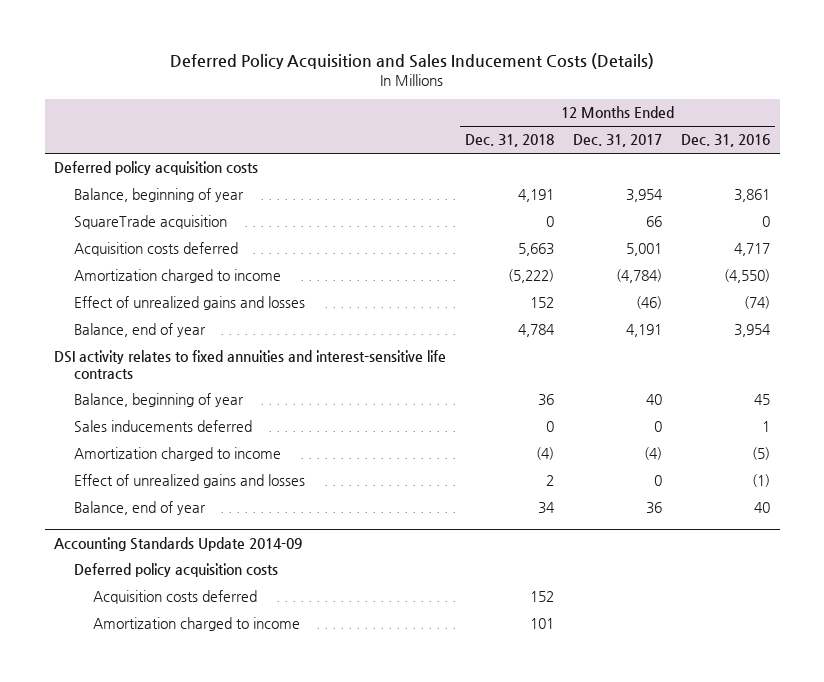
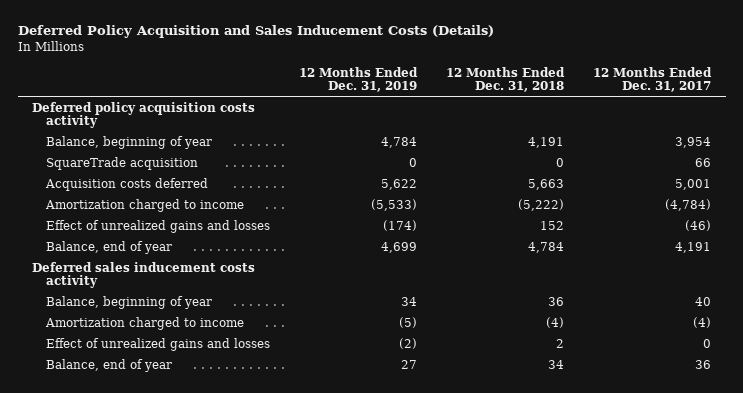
[681,134,771,148] Dec. 31, 2016 -> none
none -> [299,66,419,93] 12 Months Ended Dec. 31, 2019
[54,161,259,176] Deferred policy acquisition costs -> [32,101,256,128] Deferred policy acquisition costs activity
[54,350,447,379] DSI activity relates to fixed annuities and interest-sensitive life contracts -> [32,261,256,288] Deferred sales inducement costs activity
[73,420,252,433] Sales inducements deferred -> none
[54,536,303,551] Accounting Standards Update 2014-09 -> none
[73,563,278,578] Deferred policy acquisition costs -> none
[93,590,258,605] Acquisition costs deferred -> none
[93,617,301,632] Amortization charged to income -> none

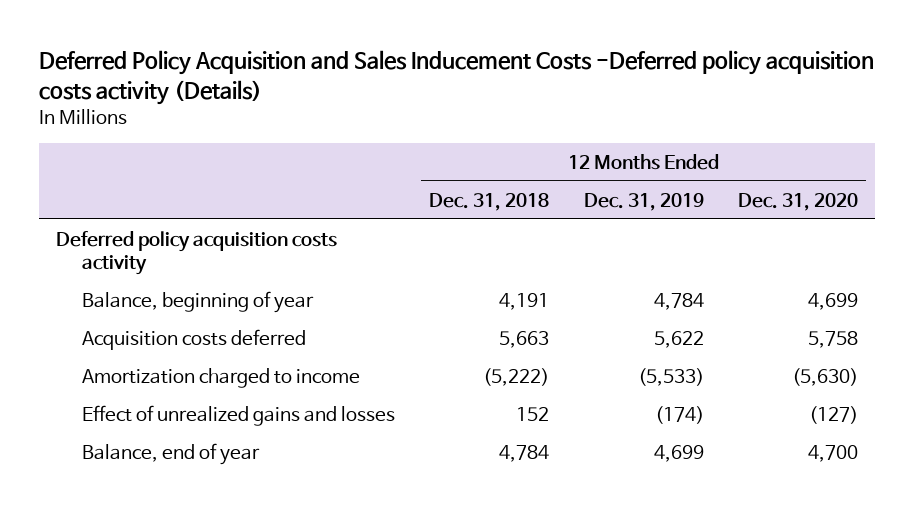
[17,25,494,39] Deferred Policy Acquisition and Sales Inducement Costs (Details) -> [38,50,874,105] Deferred Policy Acquisition and Sales Inducement Costs -Deferred policy acquisition costs activity (Details)
[593,66,713,93] 12 Months Ended Dec. 31, 2017 -> none
none -> [737,192,858,211] Dec. 31, 2020
[46,156,199,170] SquareTrade acquisition -> none
[32,261,256,288] Deferred sales inducement costs activity -> none
[46,295,213,309] Balance, beginning of year -> none
[45,316,245,330] Amortization charged to income -> none
[46,337,271,351] Effect of unrealized gains and losses -> none
[46,358,173,372] Balance, end of year -> none

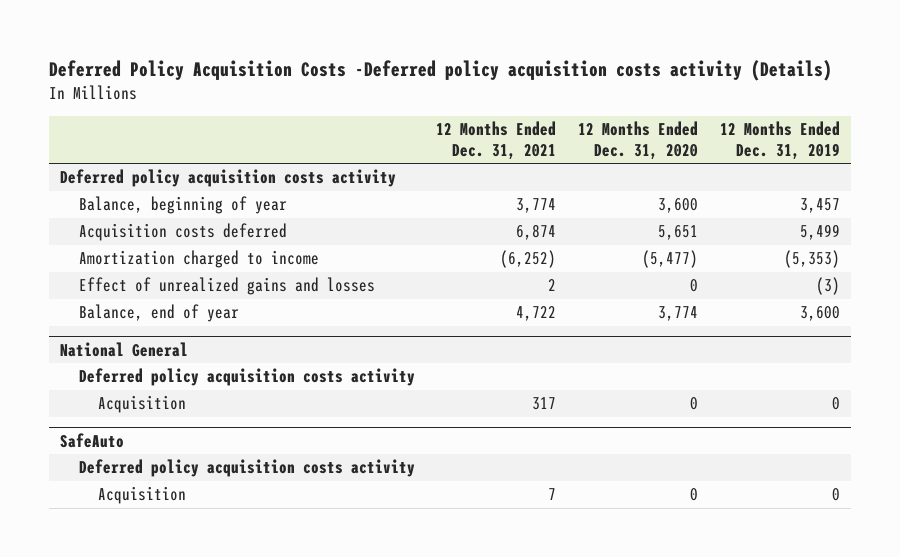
[38,50,874,105] Deferred Policy Acquisition and Sales Inducement Costs -Deferred policy acquisition costs activity (Details) -> [48,59,832,81] Deferred Policy Acquisition Costs -Deferred policy acquisition costs activity (Details)
[429,192,550,211] Dec. 31, 2018 -> none
none -> [436,121,557,161] 12 Months Ended Dec. 31, 2021
[653,292,704,310] 4,784 -> [800,198,841,214] 3,457
[807,292,858,310] 4,699 -> [658,198,699,214] 3,600
[653,330,704,348] 5,622 -> [800,224,841,241] 5,499
[807,330,858,348] 5,758 -> [658,225,699,241] 5,651
[637,367,704,386] (5,533) -> [784,250,841,269] (5,353)
[791,367,858,386] (5,630) -> [642,250,699,269] (5,477)
[654,405,704,424] (174) -> [816,277,841,296] (3)
[808,405,858,424] (127) -> [690,279,699,293] 0
[653,444,704,462] 4,699 -> [800,306,841,322] 3,600
[807,444,858,462] 4,700 -> [658,306,699,322] 3,774
none -> [59,341,188,357] National General
none -> [78,368,415,387] Deferred policy acquisition costs activity
none -> [97,395,186,414] Acquisition
none -> [59,432,124,448] SafeAuto
none -> [78,459,415,478] Deferred policy acquisition costs activity
none -> [97,486,186,505] Acquisition

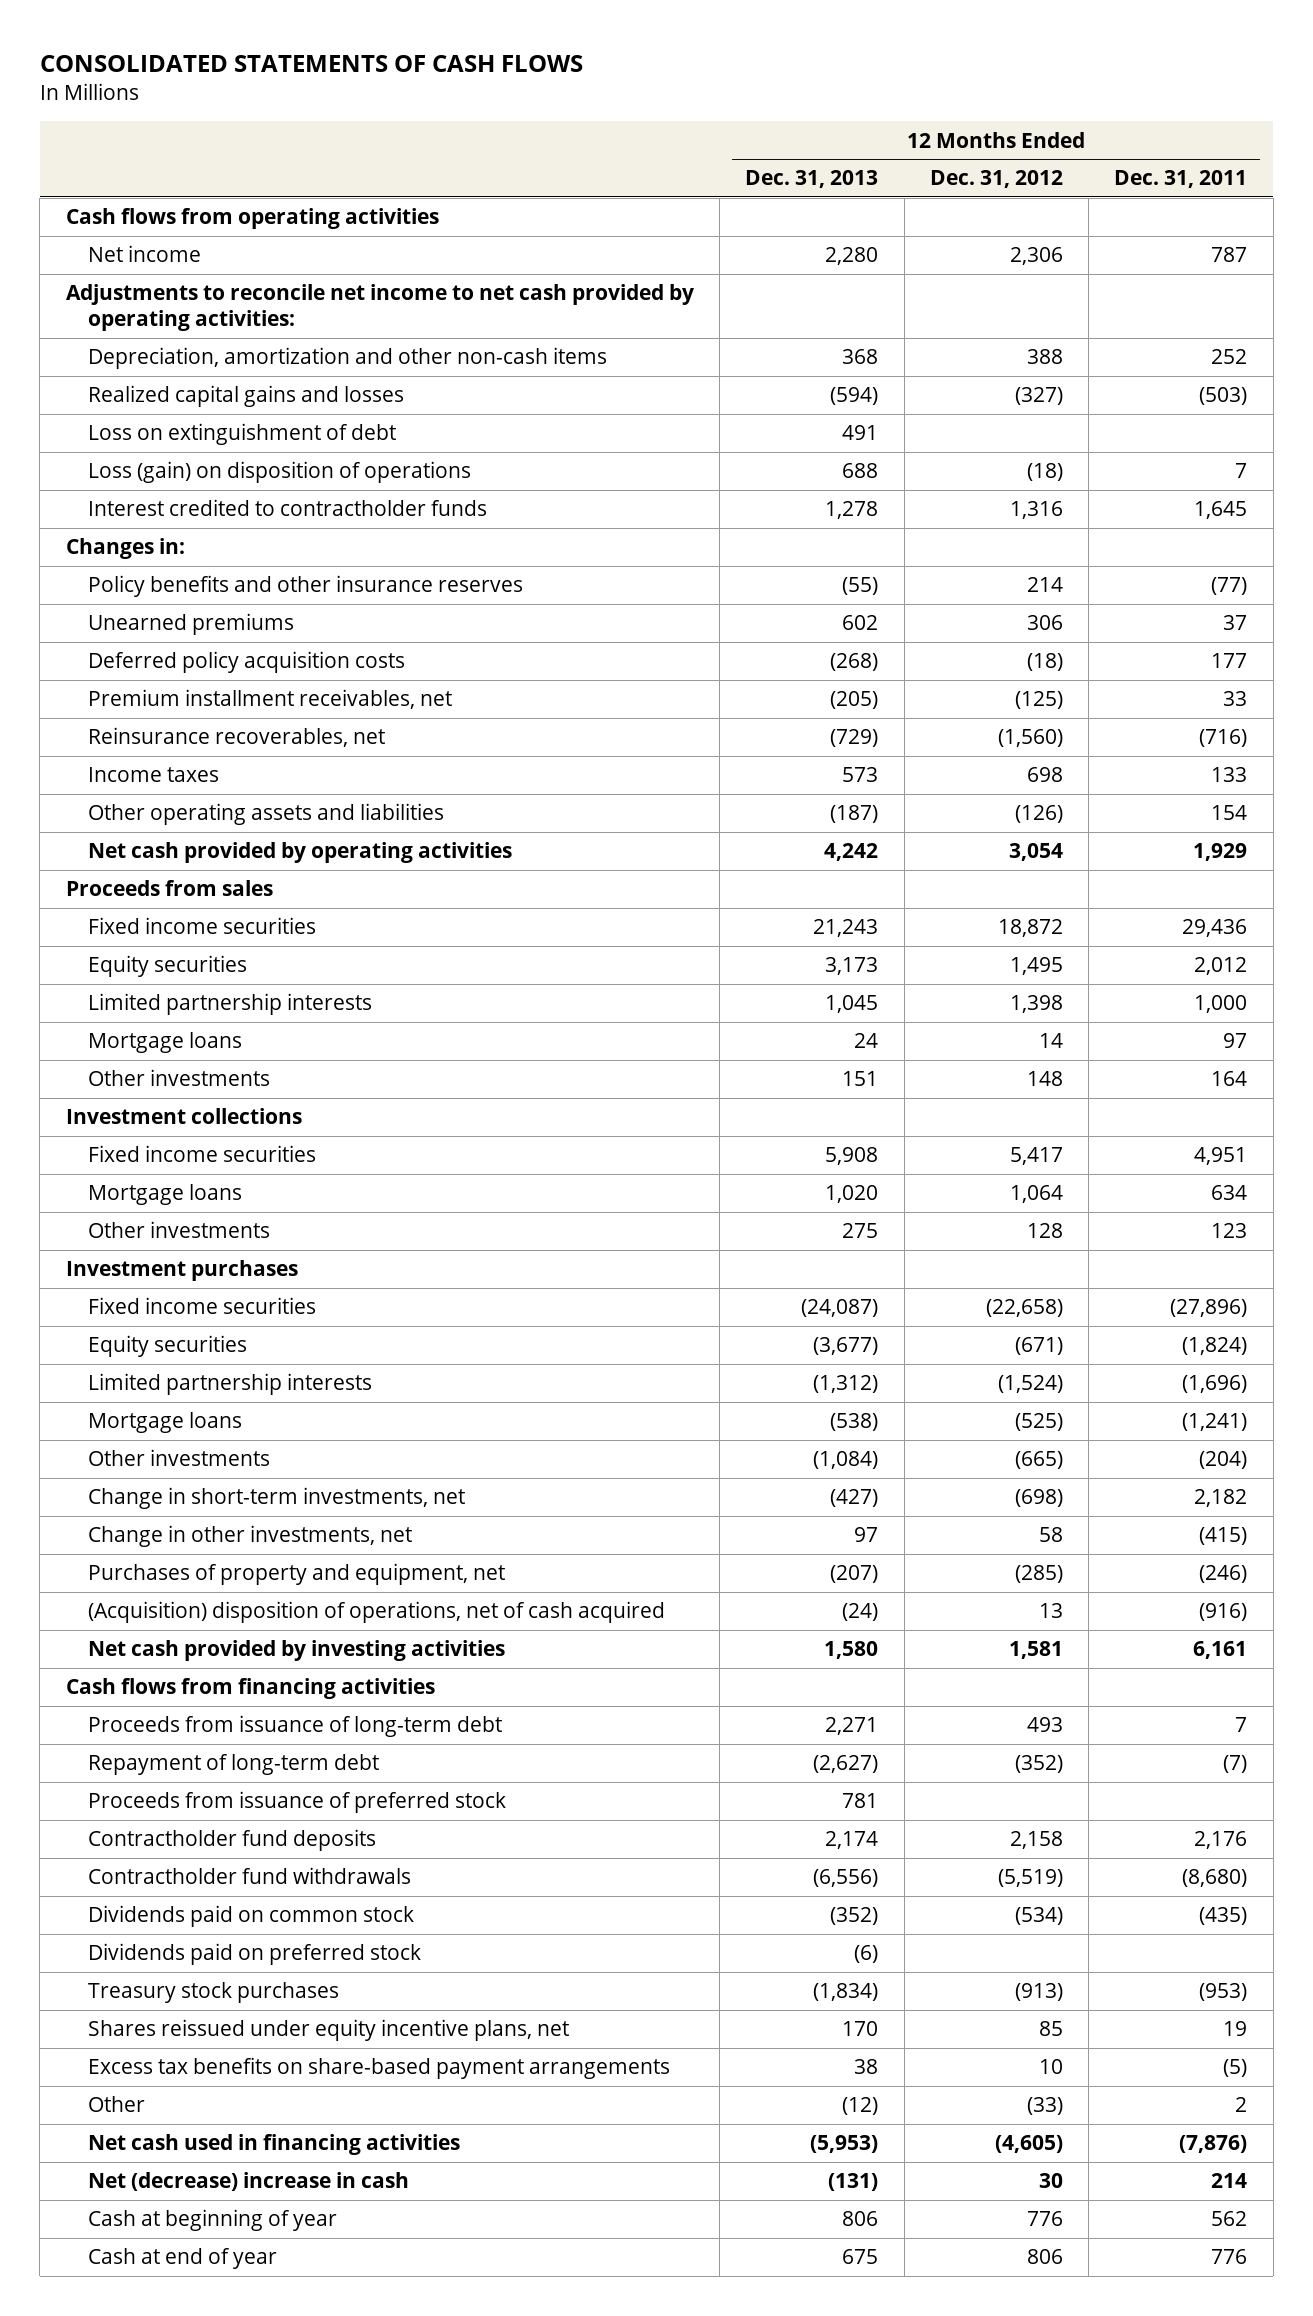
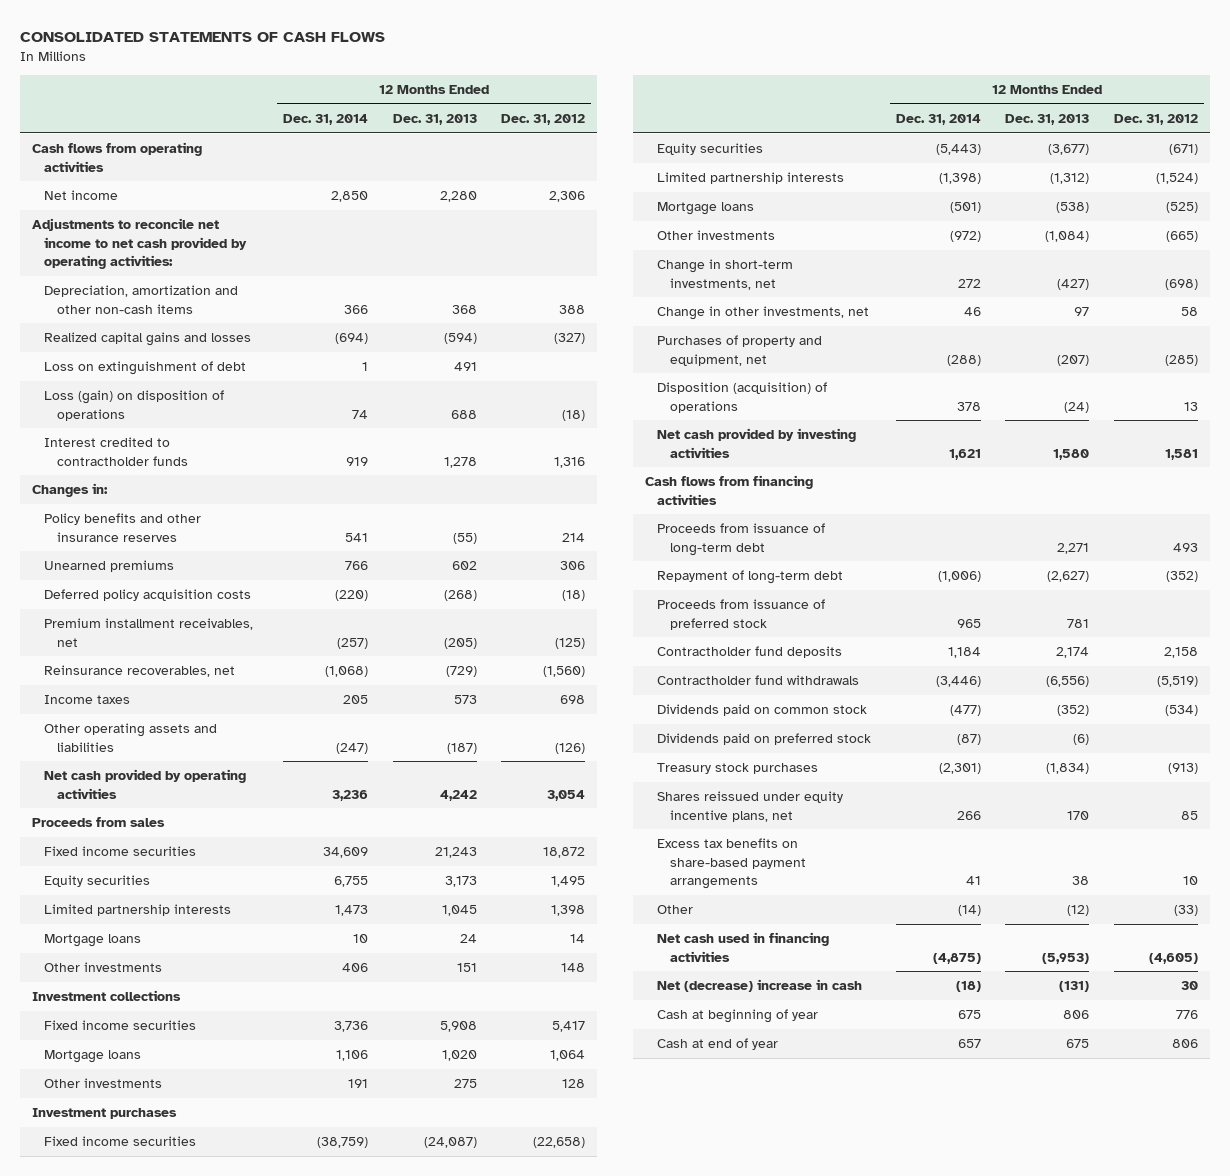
[1114,170,1248,189] Dec. 31, 2011 -> none
none -> [282,114,368,126] Dec. 31, 2014
[88,1601,666,1624] (Acquisition) disposition of operations, net of cash acquired -> [657,382,828,413] Disposition (acquisition) of operations

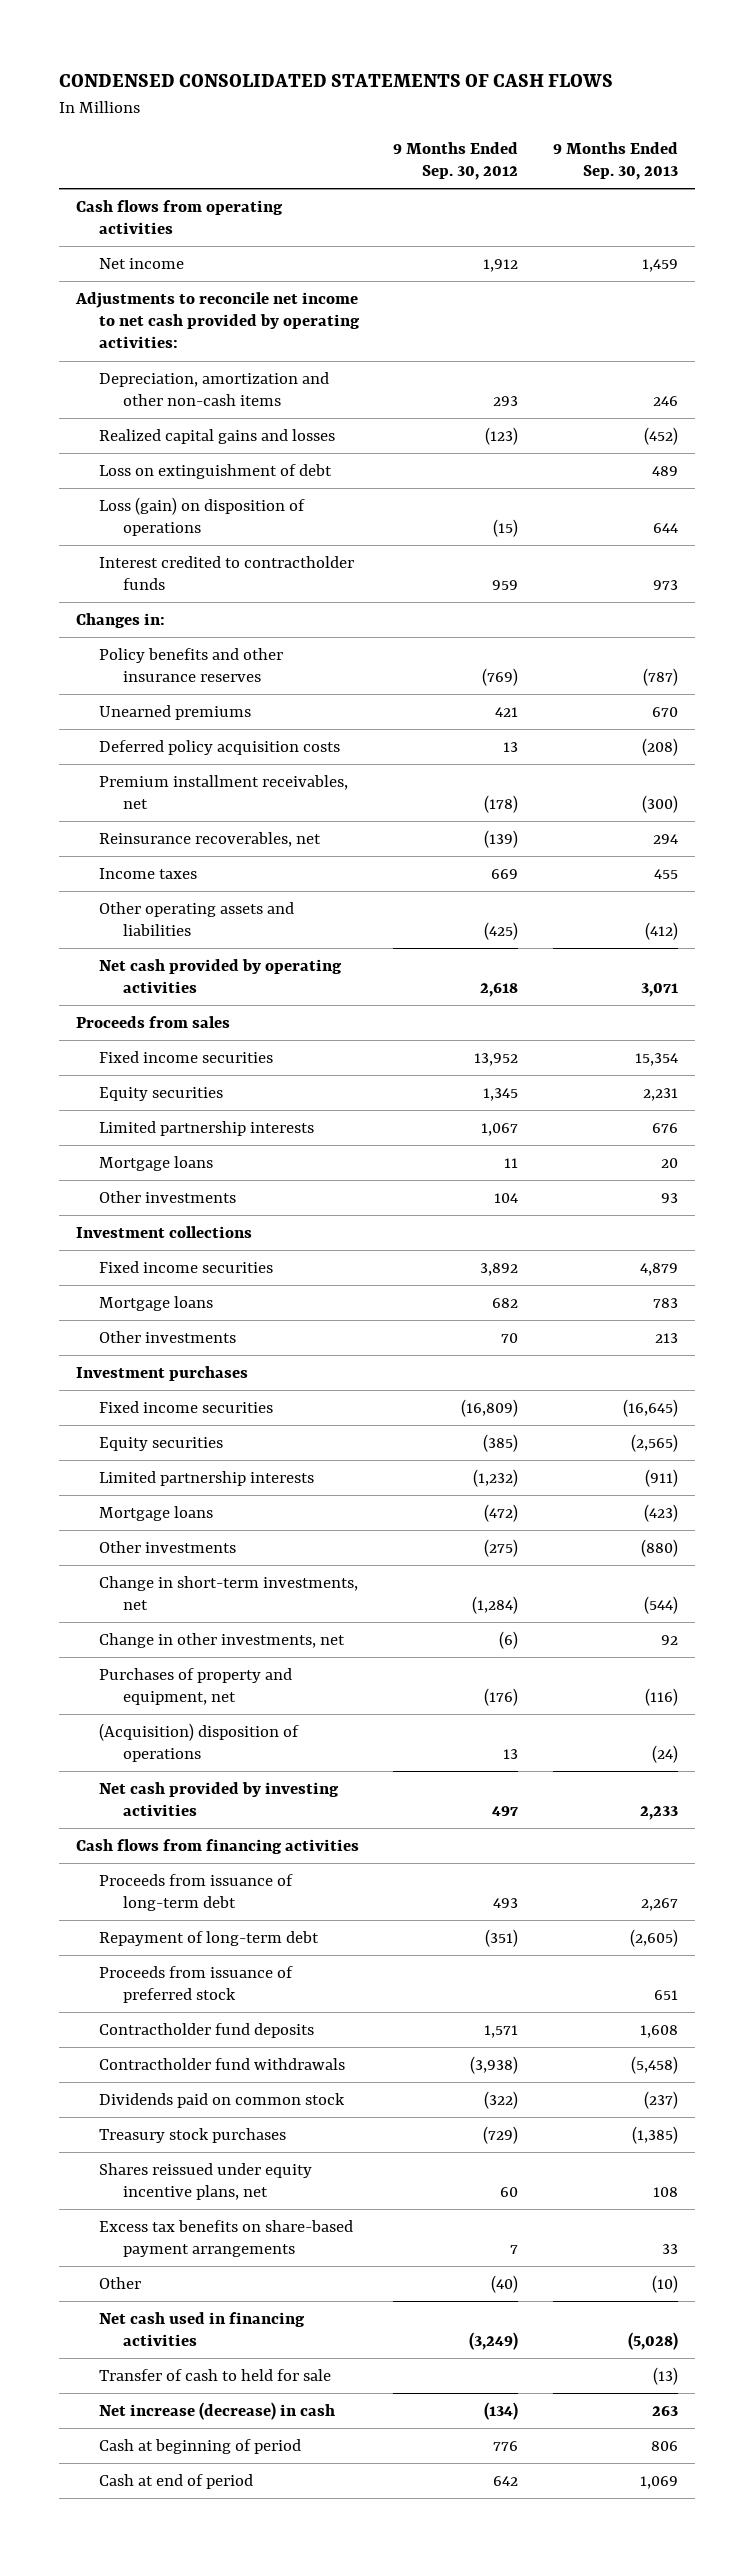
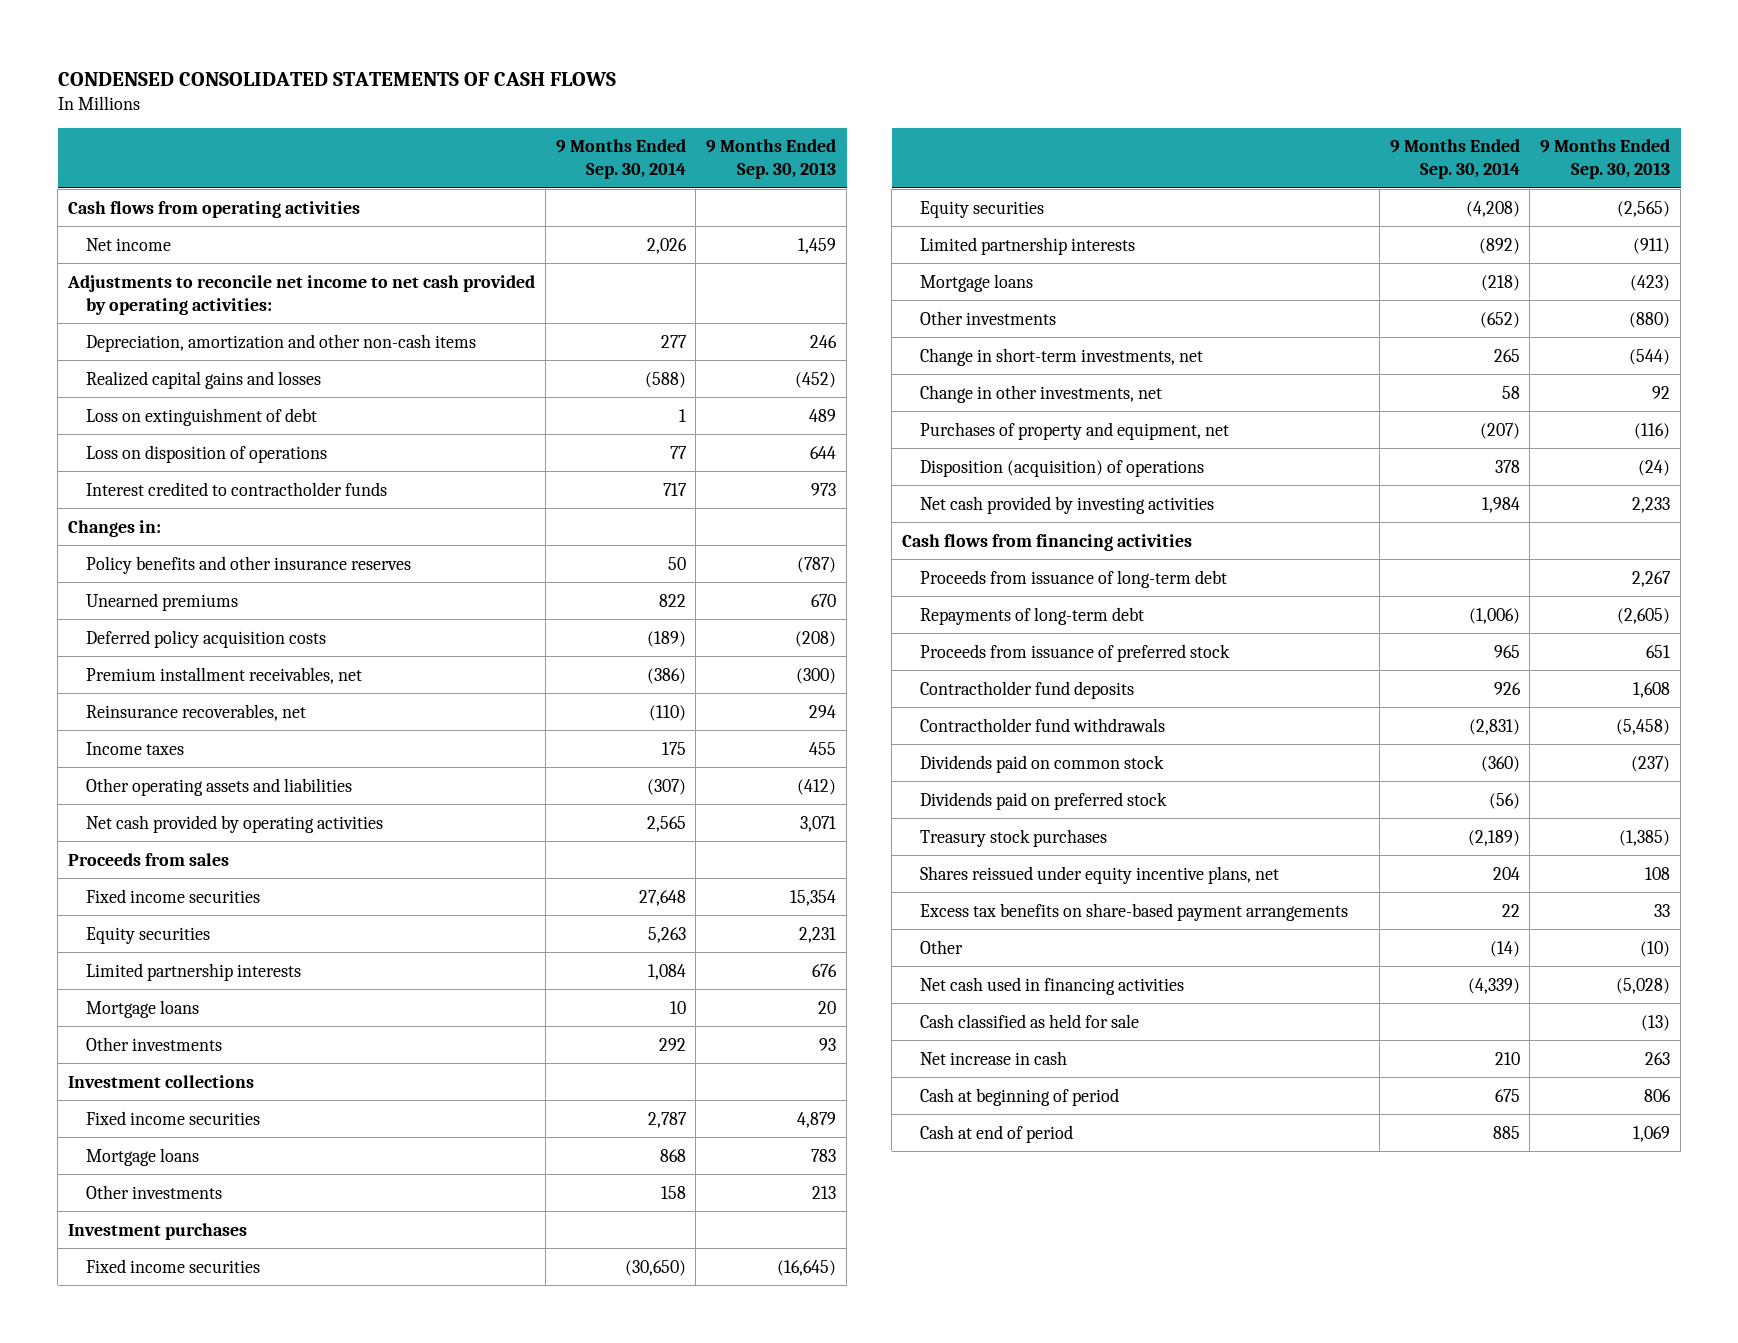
[393,141,519,181] 9 Months Ended Sep. 30, 2012 -> none
none -> [555,139,686,180] 9 Months Ended Sep. 30, 2014
[99,496,306,537] Loss (gain) on disposition of operations -> [85,444,327,463] Loss on disposition of operations
[99,1722,300,1763] (Acquisition) disposition of operations -> [919,459,1204,477] Disposition (acquisition) of operations
[99,1930,320,1946] Repayment of long-term debt -> [919,606,1144,625] Repayments of long-term debt
none -> [919,791,1167,810] Dividends paid on preferred stock
[99,2368,332,2381] Transfer of cash to held for sale -> [919,1013,1139,1028] Cash classified as held for sale
[99,2401,336,2420] Net increase (decrease) in cash -> [919,1050,1067,1065] Net increase in cash

